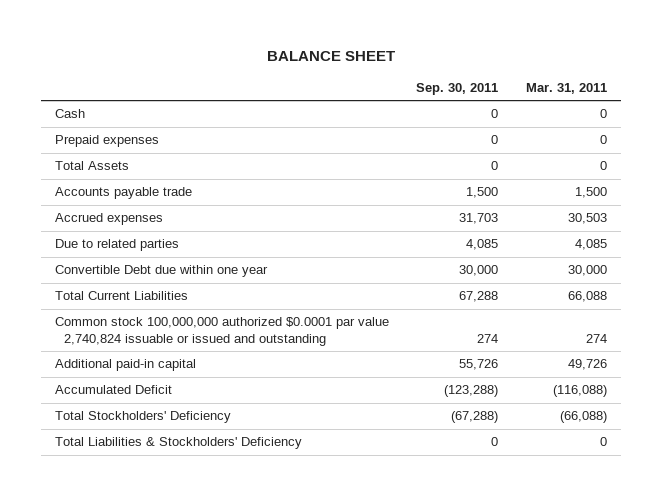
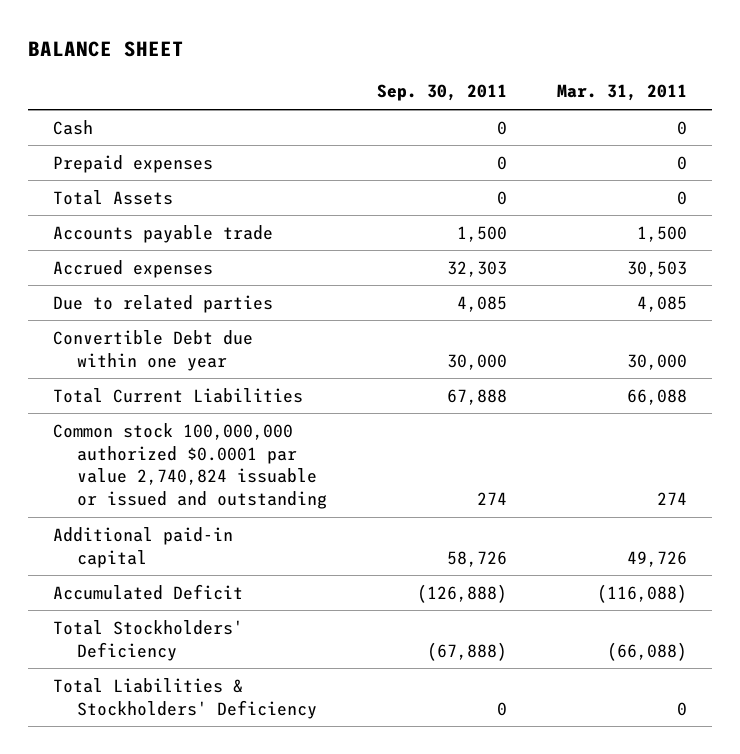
[459,213,499,225] 31,703 -> [447,260,508,277] 32,303
[459,291,499,303] 67,288 -> [447,388,508,405] 67,888
[459,359,499,371] 55,726 -> [447,550,508,567] 58,726
[444,385,499,398] (123,288) -> [417,583,508,603] (126,888)
[451,411,499,424] (67,288) -> [427,641,508,661] (67,888)

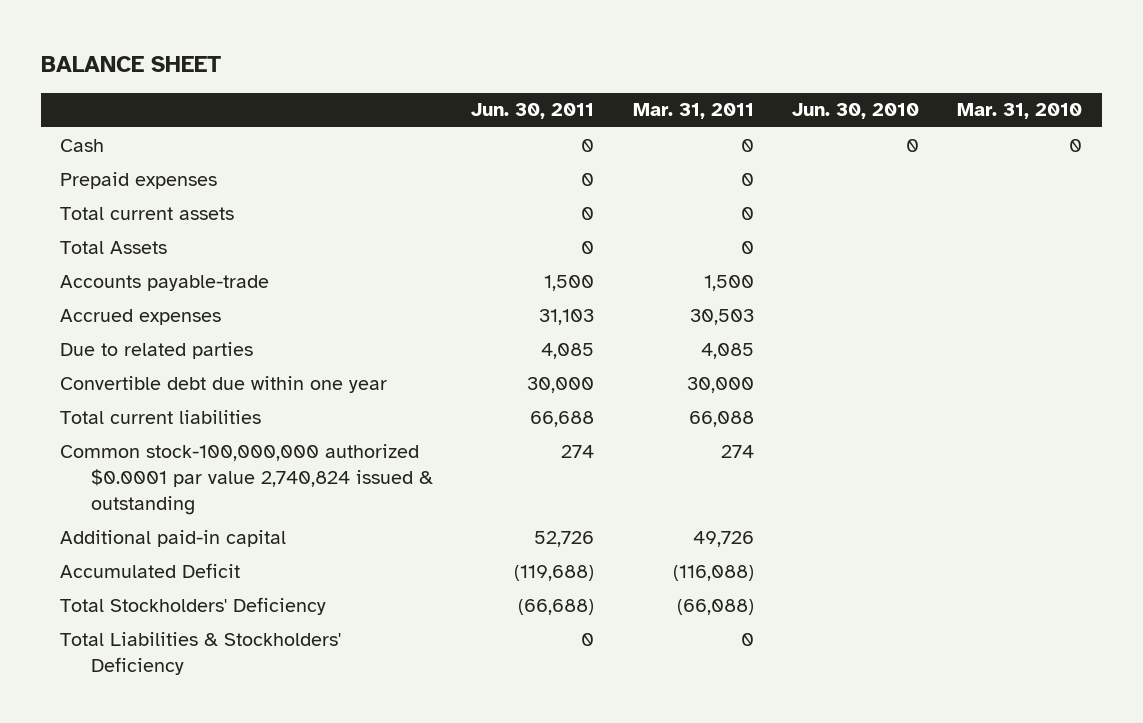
[377,84,508,102] Sep. 30, 2011 -> none
none -> [471,103,595,120] Jun. 30, 2011
none -> [792,103,920,120] Jun. 30, 2010
none -> [957,103,1083,120] Mar. 31, 2010
none -> [60,206,235,220] Total current assets
[53,224,274,243] Accounts payable trade -> [60,274,270,291] Accounts payable-trade
[53,329,254,371] Convertible Debt due within one year -> [60,375,388,393] Convertible debt due within one year
[53,387,304,403] Total Current Liabilities -> [60,409,262,424] Total current liabilities
[53,422,328,510] Common stock 100,000,000 authorized $0.0001 par value 2,740,824 issuable or issued and outstanding -> [60,443,433,515] Common stock-100,000,000 authorized $0.0001 par value 2,740,824 issued & outstanding

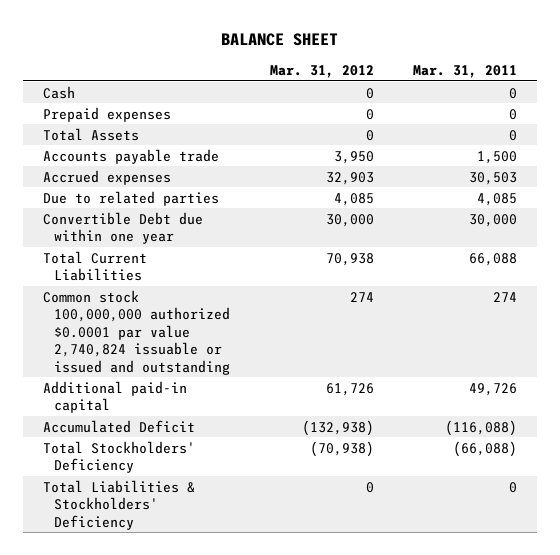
[471,103,595,120] Jun. 30, 2011 -> none
[792,103,920,120] Jun. 30, 2010 -> none
[957,103,1083,120] Mar. 31, 2010 -> none
none -> [269,64,374,78] Mar. 31, 2012
[60,206,235,220] Total current assets -> none
[60,274,270,291] Accounts payable-trade -> [42,148,219,164] Accounts payable trade
[60,375,388,393] Convertible debt due within one year -> [42,211,203,245] Convertible Debt due within one year
[60,409,262,424] Total current liabilities -> [42,250,147,282] Total Current Liabilities
[60,443,433,515] Common stock-100,000,000 authorized $0.0001 par value 2,740,824 issued & outstanding -> [42,289,231,375] Common stock 100,000,000 authorized $0.0001 par value 2,740,824 issuable or issued and outstanding

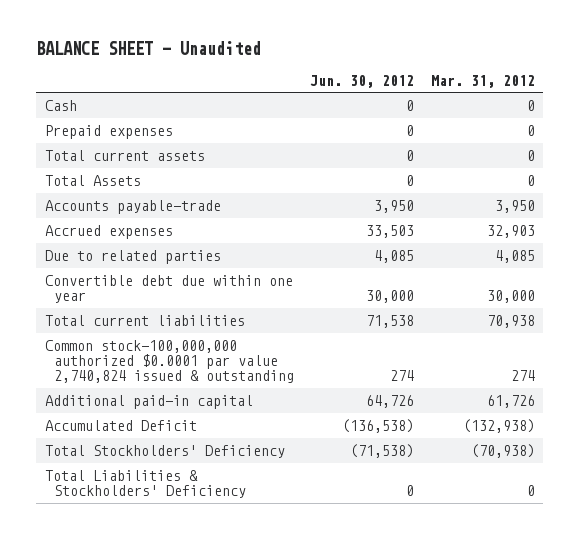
[220,32,338,46] BALANCE SHEET -> [36,41,262,56] BALANCE SHEET - Unaudited
[413,64,518,78] Mar. 31, 2011 -> none
none -> [310,74,415,88] Jun. 30, 2012
none -> [44,150,205,162] Total current assets
[42,148,219,164] Accounts payable trade -> [44,200,221,215] Accounts payable-trade
[42,211,203,245] Convertible Debt due within one year -> [44,275,293,304] Convertible debt due within one year
[42,250,147,282] Total Current Liabilities -> [44,315,245,327] Total current liabilities
[42,289,231,375] Common stock 100,000,000 authorized $0.0001 par value 2,740,824 issuable or issued and outstanding -> [44,340,294,384] Common stock-100,000,000 authorized $0.0001 par value 2,740,824 issued & outstanding

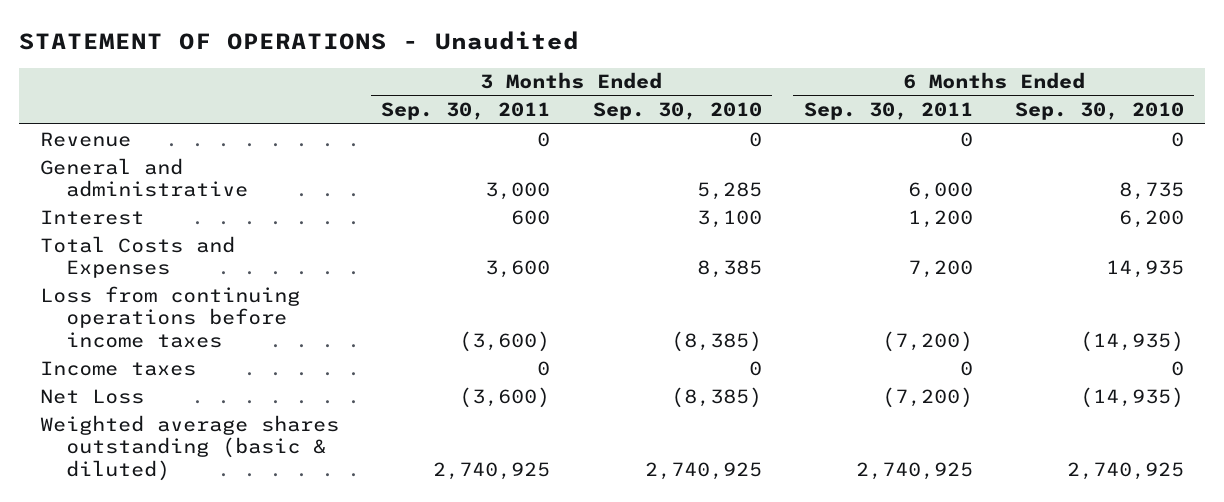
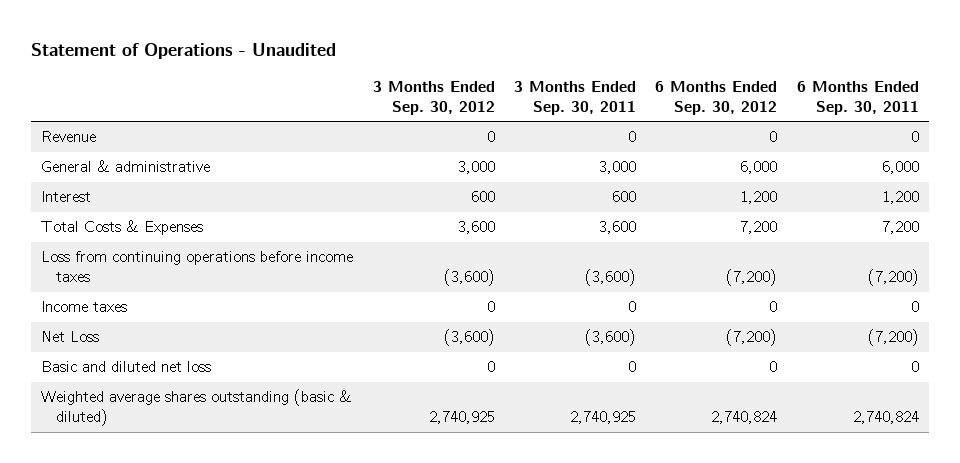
[19,30,580,50] STATEMENT OF OPERATIONS - Unaudited -> [31,43,337,60] Statement of Operations - Unaudited
[592,102,762,121] Sep. 30, 2010 -> none
[1014,102,1184,121] Sep. 30, 2010 -> none
none -> [372,81,495,116] 3 Months Ended Sep. 30, 2012
none -> [655,81,778,116] 6 Months Ended Sep. 30, 2012
[40,157,249,198] General and administrative -> [41,160,211,173] General & administrative
[40,235,236,279] Total Costs and Expenses -> [41,220,204,236] Total Costs & Expenses
none -> [41,361,212,373] Basic and diluted net loss
[855,461,973,480] 2,740,925 -> [852,411,919,425] 2,740,824

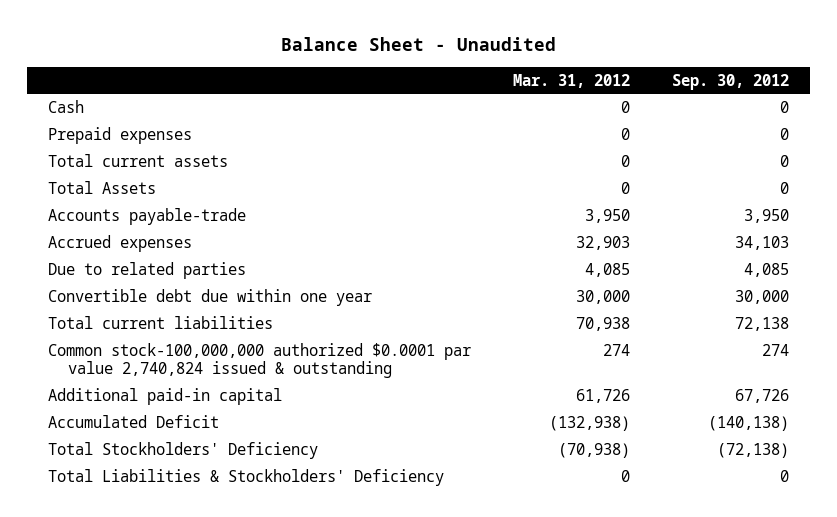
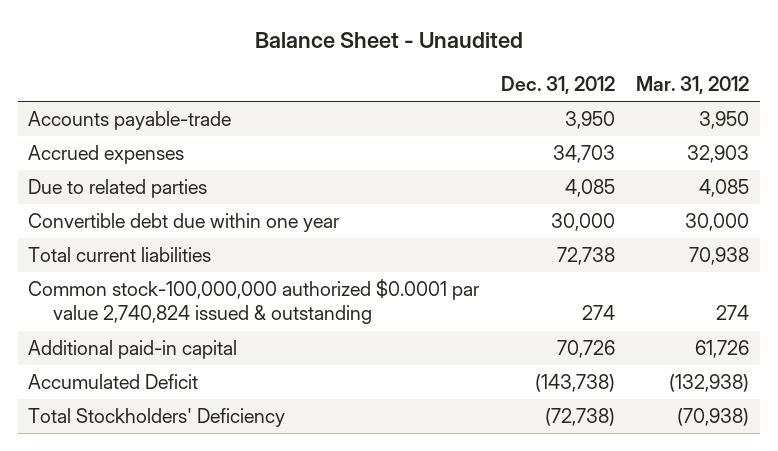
[671,73,789,90] Sep. 30, 2012 -> none
none -> [500,76,615,95] Dec. 31, 2012
[48,99,85,113] Cash -> none
[48,126,193,144] Prepaid expenses -> none
[48,153,229,167] Total current assets -> none
[48,180,157,194] Total Assets -> none
[48,468,445,486] Total Liabilities & Stockholders' Deficiency -> none

